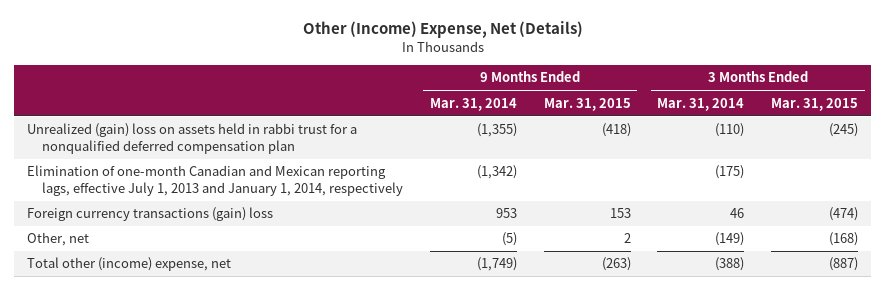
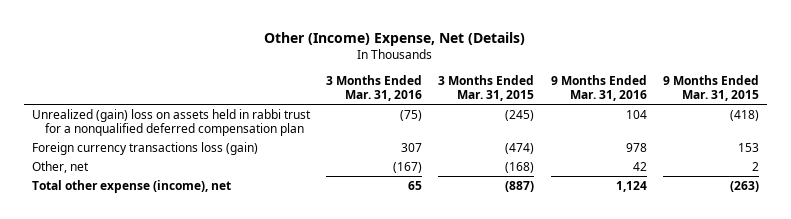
[429,97,517,111] Mar. 31, 2014 -> none
[657,97,745,111] Mar. 31, 2014 -> none
none -> [326,74,423,101] 3 Months Ended Mar. 31, 2016
none -> [550,74,647,101] 9 Months Ended Mar. 31, 2016
[27,165,404,196] Elimination of one-month Canadian and Mexican reporting lags, effective July 1, 2013 and January 1, 2014, respectively -> none
[27,207,274,222] Foreign currency transactions (gain) loss -> [31,141,258,155] Foreign currency transactions loss (gain)
[27,257,232,272] Total other (income) expense, net -> [31,179,231,193] Total other expense (income), net

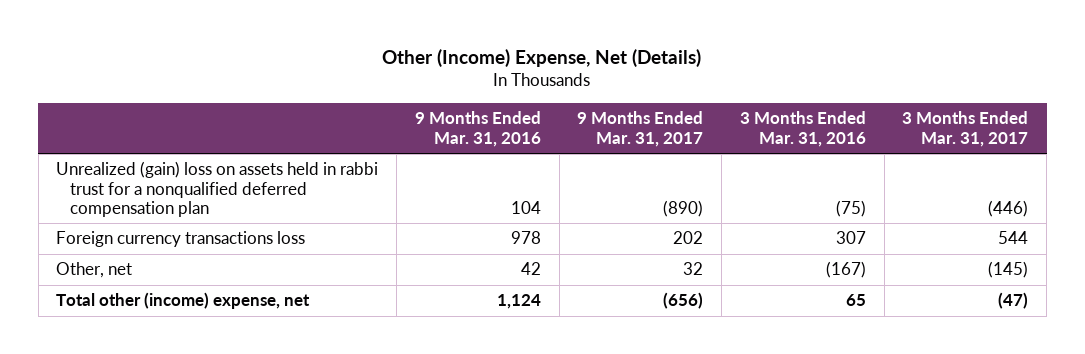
[438,74,535,101] 3 Months Ended Mar. 31, 2015 -> none
[662,74,759,101] 9 Months Ended Mar. 31, 2015 -> none
none -> [577,111,704,147] 9 Months Ended Mar. 31, 2017
none -> [902,111,1029,147] 3 Months Ended Mar. 31, 2017
[31,141,258,155] Foreign currency transactions loss (gain) -> [56,231,306,248] Foreign currency transactions loss
[31,179,231,193] Total other expense (income), net -> [56,292,311,310] Total other (income) expense, net

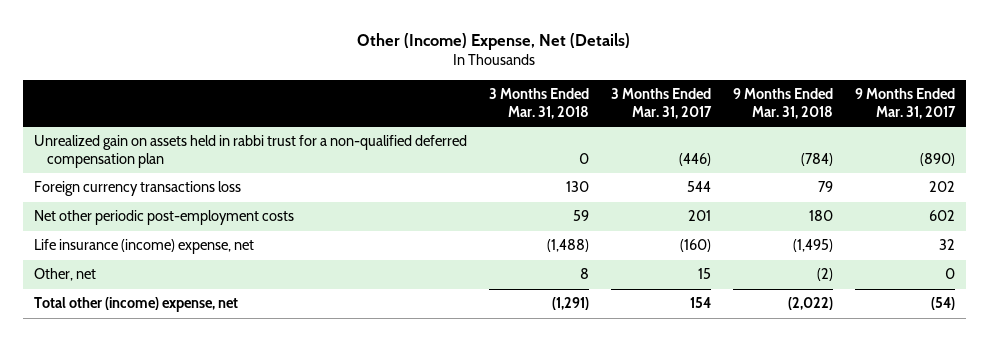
[414,111,541,147] 9 Months Ended Mar. 31, 2016 -> none
[739,111,866,147] 3 Months Ended Mar. 31, 2016 -> none
none -> [488,88,589,120] 3 Months Ended Mar. 31, 2018
none -> [732,88,833,120] 9 Months Ended Mar. 31, 2018
[56,161,379,218] Unrealized (gain) loss on assets held in rabbi trust for a nonqualified deferred compensation plan -> [33,135,467,169] Unrealized gain on assets held in rabbi trust for a non-qualified deferred compensation plan
none -> [33,210,294,226] Net other periodic post-employment costs
none -> [33,239,254,255] Life insurance (income) expense, net
[683,262,704,276] 32 -> [944,268,955,280] 0
[988,261,1029,279] (145) -> [697,268,711,280] 15
[663,292,704,310] (656) -> [930,297,955,311] (54)
[998,292,1029,310] (47) -> [689,297,711,309] 154

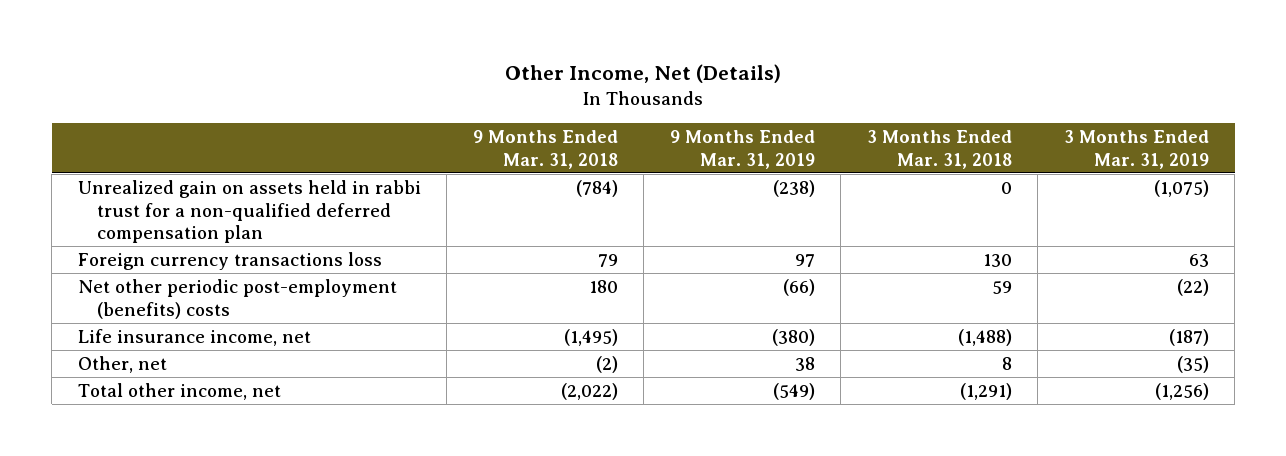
[357,32,631,50] Other (Income) Expense, Net (Details) -> [505,64,782,84] Other Income, Net (Details)
[610,88,712,120] 3 Months Ended Mar. 31, 2017 -> none
[854,88,956,120] 9 Months Ended Mar. 31, 2017 -> none
none -> [669,130,815,169] 9 Months Ended Mar. 31, 2019
none -> [1063,130,1209,169] 3 Months Ended Mar. 31, 2019
[33,210,294,226] Net other periodic post-employment costs -> [77,278,397,319] Net other periodic post-employment (benefits) costs
[33,239,254,255] Life insurance (income) expense, net -> [77,328,311,346] Life insurance income, net
[33,297,238,313] Total other (income) expense, net -> [77,382,281,400] Total other income, net

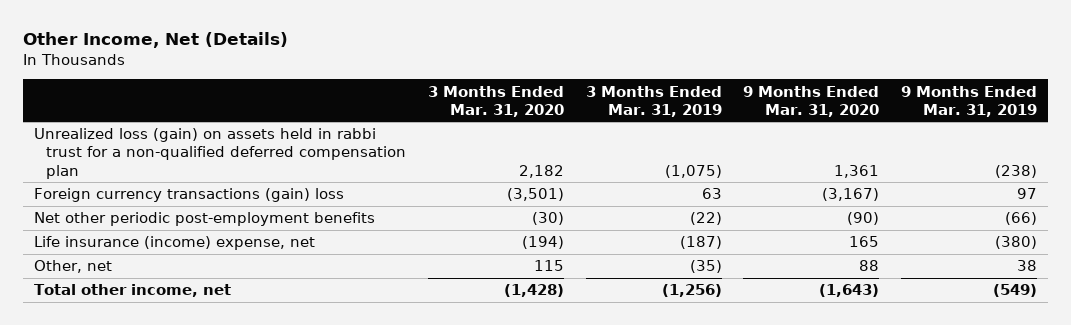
[472,130,618,169] 9 Months Ended Mar. 31, 2018 -> none
[866,130,1012,169] 3 Months Ended Mar. 31, 2018 -> none
none -> [427,85,564,117] 3 Months Ended Mar. 31, 2020
none -> [743,85,880,117] 9 Months Ended Mar. 31, 2020
[77,179,421,244] Unrealized gain on assets held in rabbi trust for a non-qualified deferred compensation plan -> [33,128,407,179] Unrealized loss (gain) on assets held in rabbi trust for a non-qualified deferred compensation plan
[77,251,382,270] Foreign currency transactions loss -> [33,188,344,203] Foreign currency transactions (gain) loss
[77,278,397,319] Net other periodic post-employment (benefits) costs -> [33,212,375,227] Net other periodic post-employment benefits
[77,328,311,346] Life insurance income, net -> [33,236,315,251] Life insurance (income) expense, net

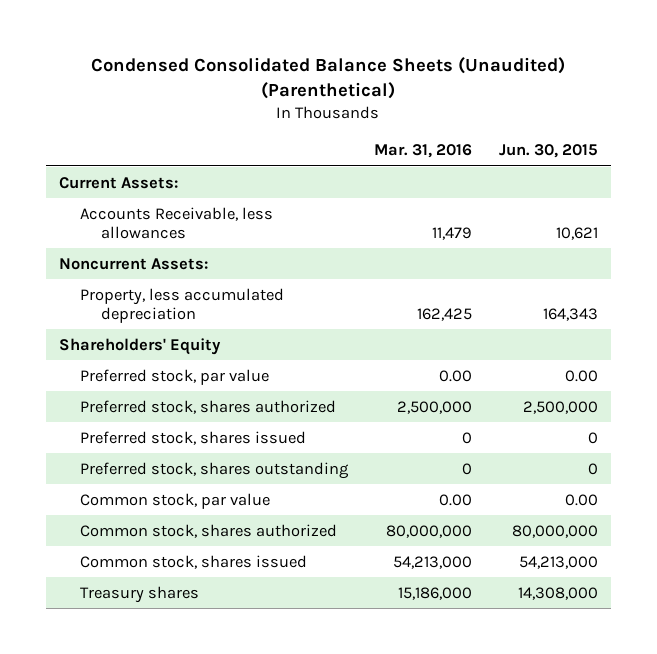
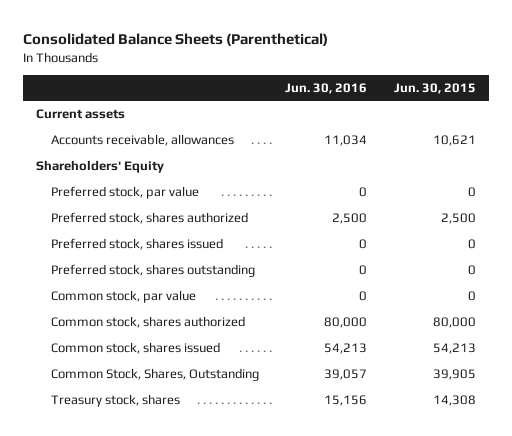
[91,56,566,100] Condensed Consolidated Balance Sheets (Unaudited) (Parenthetical) -> [23,32,329,46] Consolidated Balance Sheets (Parenthetical)
[374,144,473,159] Mar. 31, 2016 -> none
none -> [285,82,368,94] Jun. 30, 2016
[58,257,208,270] Noncurrent Assets: -> none
[79,287,284,323] Property, less accumulated depreciation -> none
[58,176,178,189] Current Assets: -> [36,109,126,120] Current assets
[79,206,273,239] Accounts Receivable, less allowances -> [51,134,235,147] Accounts receivable, allowances
[565,369,599,382] 0.00 -> [467,187,476,198] 0
[523,400,599,414] 2,500,000 -> [440,213,476,225] 2,500
[565,493,599,506] 0.00 -> [467,291,476,302] 0
[512,524,599,538] 80,000,000 -> [432,317,476,329] 80,000
[519,555,599,569] 54,213,000 -> [432,343,476,355] 54,213
none -> [51,368,260,382] Common Stock, Shares, Outstanding
[79,585,199,603] Treasury shares -> [51,394,181,408] Treasury stock, shares
[518,586,599,600] 14,308,000 -> [432,395,476,407] 14,308

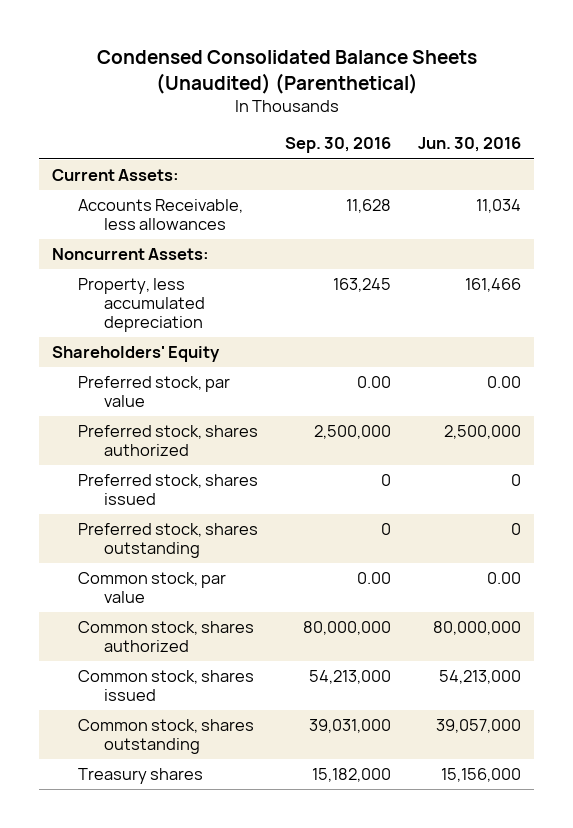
[23,32,329,46] Consolidated Balance Sheets (Parenthetical) -> [96,50,477,94] Condensed Consolidated Balance Sheets (Unaudited) (Parenthetical)
[393,82,476,94] Jun. 30, 2015 -> none
none -> [284,137,391,154] Sep. 30, 2016
[36,109,126,120] Current assets -> [52,169,180,182] Current Assets:
[51,134,235,147] Accounts receivable, allowances -> [77,199,243,231] Accounts Receivable, less allowances
none -> [52,248,210,261] Noncurrent Assets:
none -> [77,278,205,333] Property, less accumulated depreciation
[359,187,368,198] 0 -> [486,376,521,389] 0.00
[332,213,368,225] 2,500 -> [443,425,521,440] 2,500,000
[359,291,368,302] 0 -> [486,572,521,585] 0.00
[324,317,368,329] 80,000 -> [432,621,521,636] 80,000,000
[324,343,368,355] 54,213 -> [438,670,521,685] 54,213,000
[51,368,260,382] Common Stock, Shares, Outstanding -> [77,719,254,755] Common stock, shares outstanding
[324,369,368,381] 39,057 -> [435,719,521,734] 39,057,000
[51,394,181,408] Treasury stock, shares -> [77,768,203,785] Treasury shares
[324,395,368,407] 15,156 -> [440,768,521,783] 15,156,000

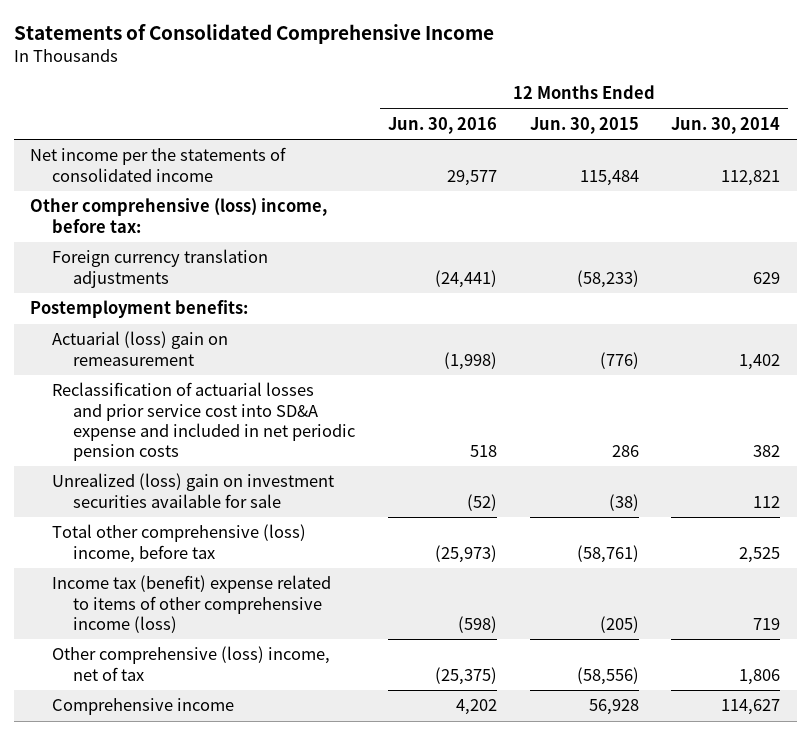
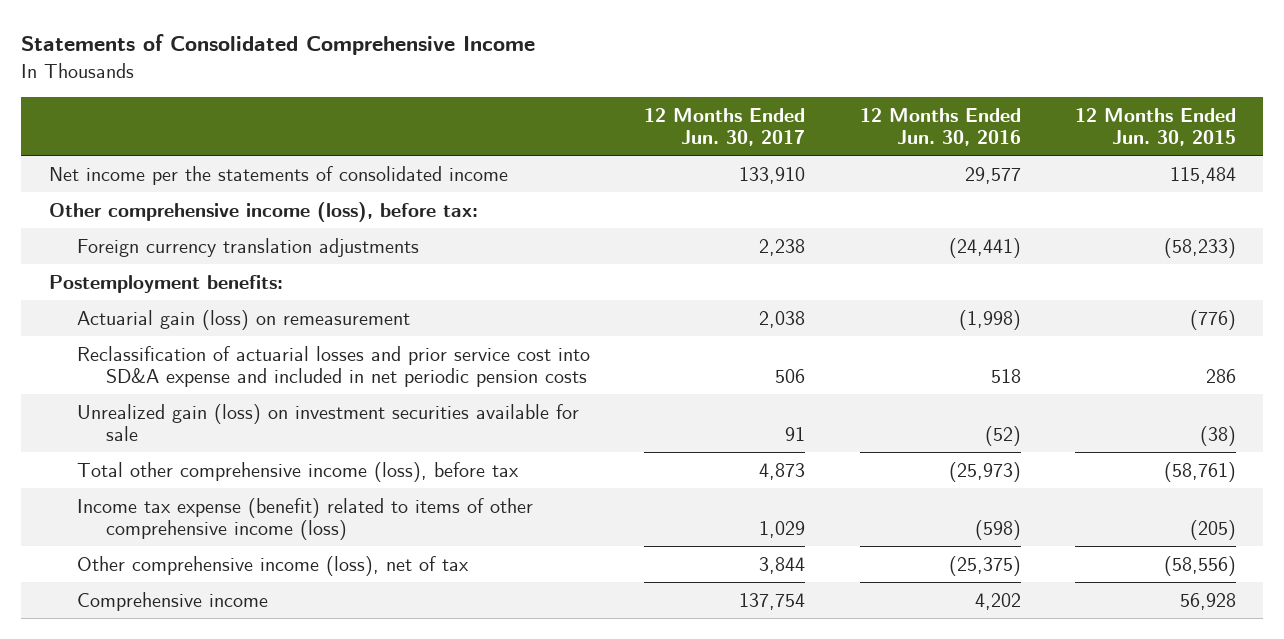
[671,116,781,134] Jun. 30, 2014 -> none
none -> [644,107,806,146] 12 Months Ended Jun. 30, 2017
[30,198,328,233] Other comprehensive (loss) income, before tax: -> [48,201,478,222] Other comprehensive income (loss), before tax:
[51,331,228,366] Actuarial (loss) gain on remeasurement -> [77,309,411,330] Actuarial gain (loss) on remeasurement
[51,473,334,508] Unrealized (loss) gain on investment securities available for sale -> [77,403,580,442] Unrealized gain (loss) on investment securities available for sale
[51,524,306,563] Total other comprehensive (loss) income, before tax -> [77,461,520,482] Total other comprehensive income (loss), before tax
[51,575,331,633] Income tax (benefit) expense related to items of other comprehensive income (loss) -> [77,497,534,541] Income tax expense (benefit) related to items of other comprehensive income (loss)
[51,646,330,681] Other comprehensive (loss) income, net of tax -> [77,555,470,576] Other comprehensive income (loss), net of tax

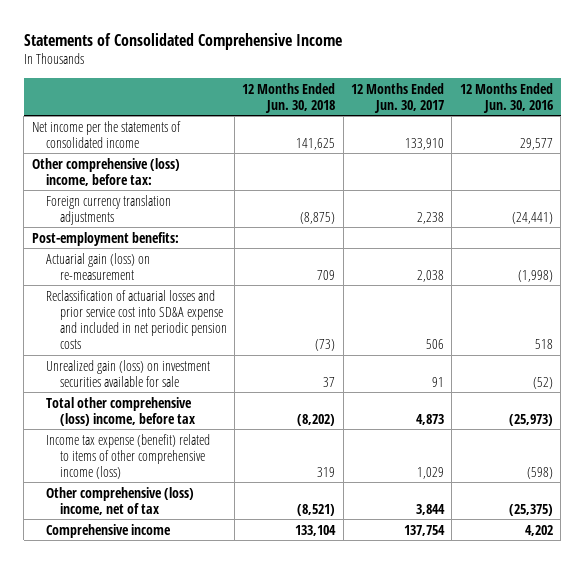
[1074,107,1236,146] 12 Months Ended Jun. 30, 2015 -> none
none -> [242,82,336,113] 12 Months Ended Jun. 30, 2018
[48,201,478,222] Other comprehensive income (loss), before tax: -> [31,157,180,186] Other comprehensive (loss) income, before tax:
[48,274,283,293] Postemployment benefits: -> [31,231,179,246] Post-employment benefits:
[77,309,411,330] Actuarial gain (loss) on remeasurement -> [45,252,150,280] Actuarial gain (loss) on re-measurement
[77,461,520,482] Total other comprehensive income (loss), before tax -> [45,396,195,426] Total other comprehensive (loss) income, before tax
[77,555,470,576] Other comprehensive income (loss), net of tax -> [45,486,194,515] Other comprehensive (loss) income, net of tax

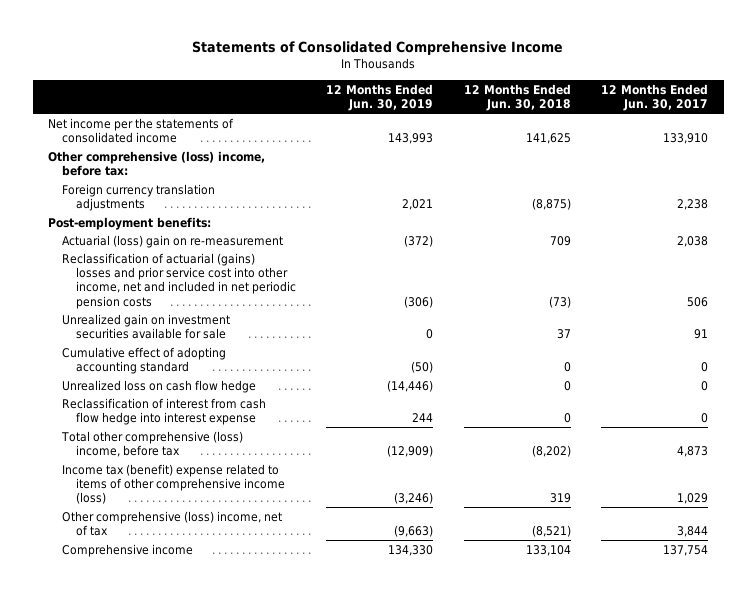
[459,82,553,113] 12 Months Ended Jun. 30, 2016 -> none
none -> [326,84,434,112] 12 Months Ended Jun. 30, 2019
[45,252,150,280] Actuarial gain (loss) on re-measurement -> [61,234,283,248] Actuarial (loss) gain on re-measurement
[45,289,227,349] Reclassification of actuarial losses and prior service cost into SD&A expense and included in net periodic pension costs -> [61,252,296,309] Reclassification of actuarial (gains) losses and prior service cost into other income, net and included in net periodic pension costs
[45,359,210,387] Unrealized gain (loss) on investment securities available for sale -> [61,313,230,339] Unrealized gain on investment securities available for sale
none -> [61,346,226,374] Cumulative effect of adopting accounting standard
none -> [61,379,256,393] Unrealized loss on cash flow hedge
none -> [61,397,266,425] Reclassification of interest from cash flow hedge into interest expense
[45,433,210,479] Income tax expense (benefit) related to items of other comprehensive income (loss) -> [61,463,285,505] Income tax (benefit) expense related to items of other comprehensive income (loss)

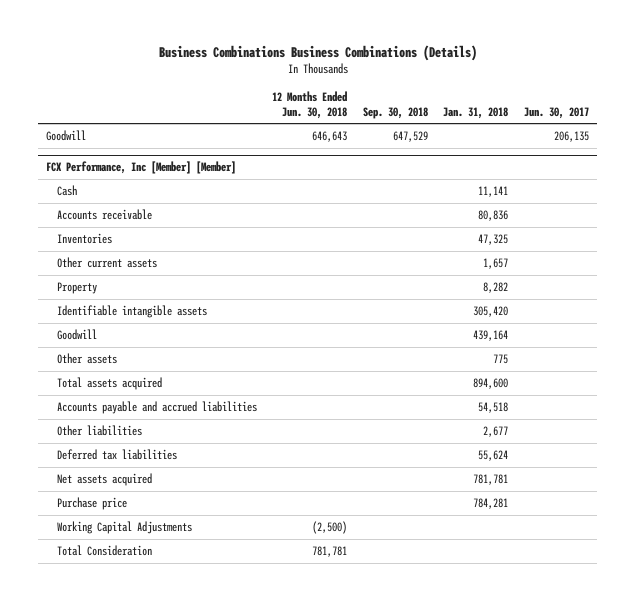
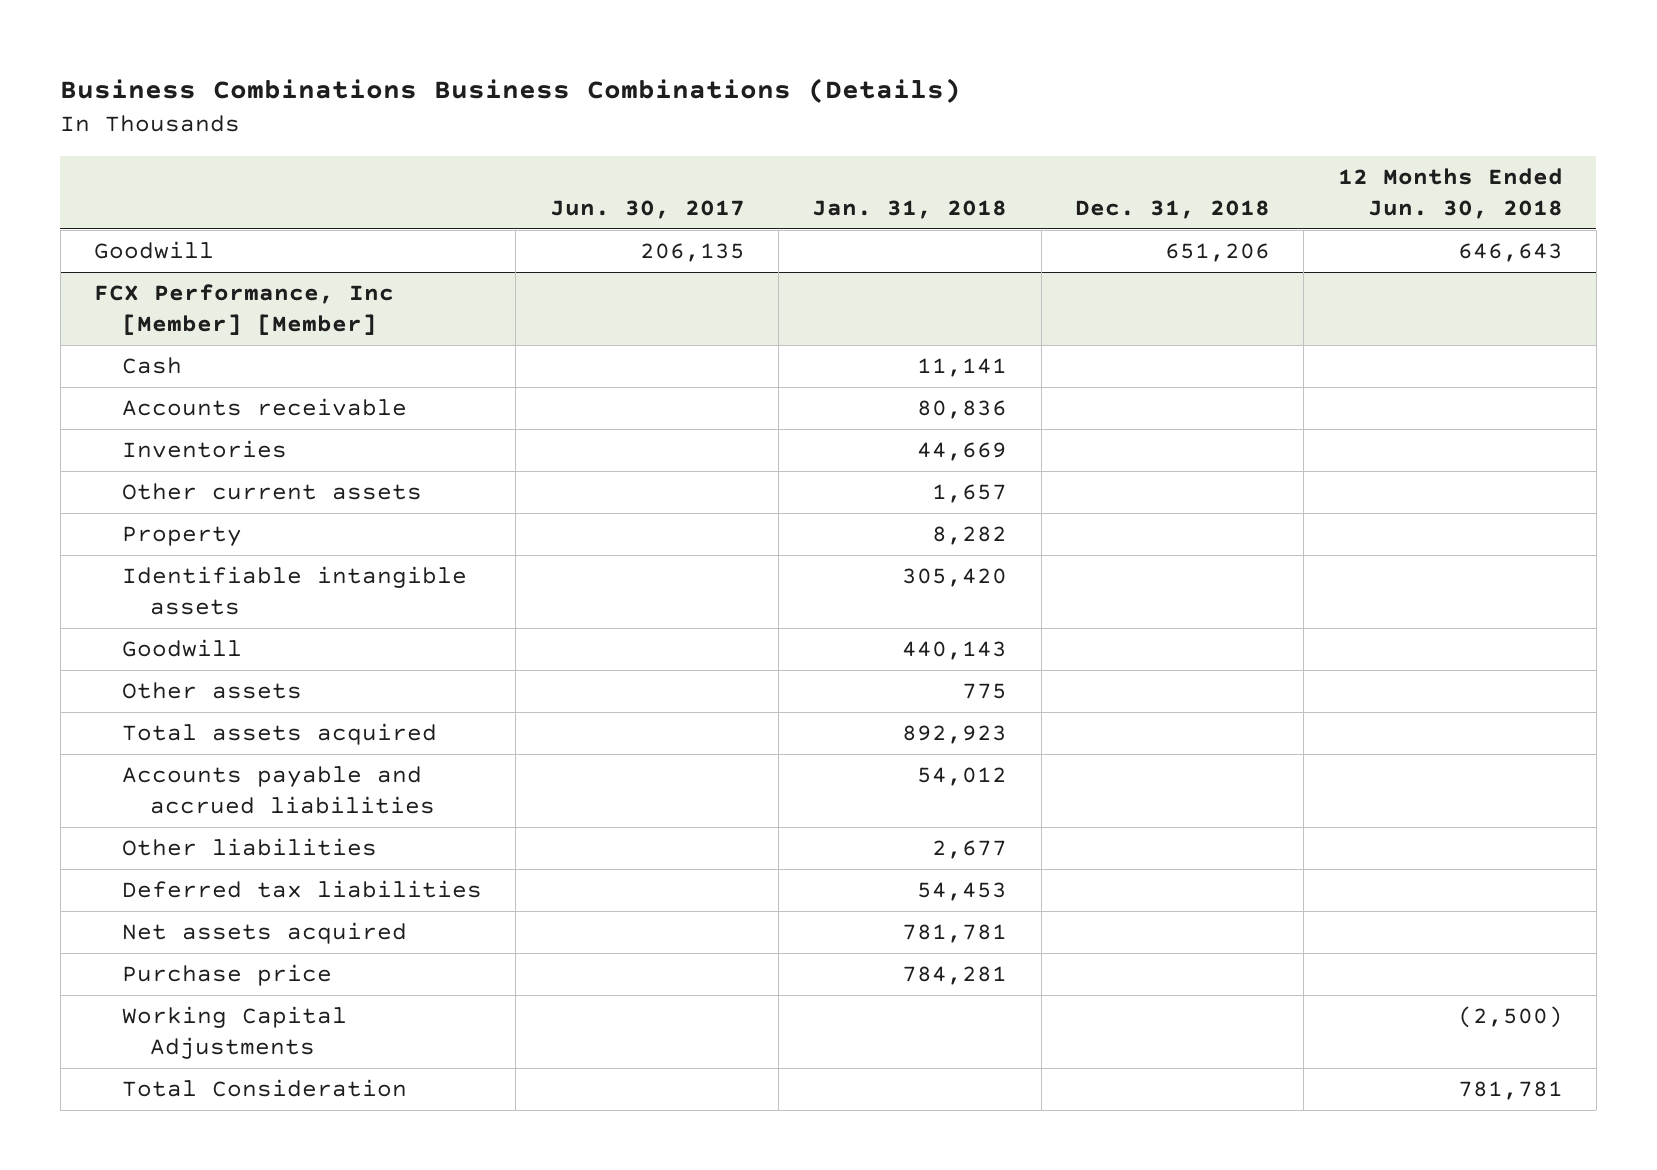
[362,106,428,119] Sep. 30, 2018 -> none
none -> [1074,200,1270,220] Dec. 31, 2018
[478,234,509,246] 47,325 -> [917,442,1008,462] 44,669
[473,330,509,342] 439,164 -> [902,641,1008,661] 440,143
[473,378,509,390] 894,600 -> [902,725,1008,745] 892,923
[478,402,509,414] 54,518 -> [917,767,1008,787] 54,012
[478,450,509,462] 55,624 -> [917,882,1008,902] 54,453

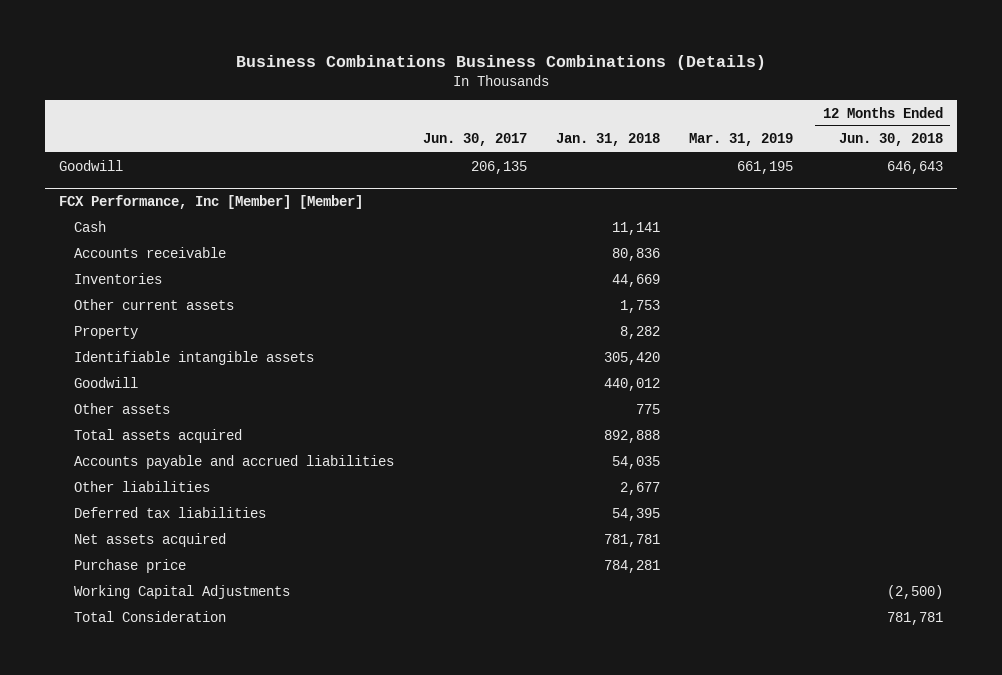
[1074,200,1270,220] Dec. 31, 2018 -> none
none -> [689,133,794,147] Mar. 31, 2019
[932,484,1008,504] 1,657 -> [620,299,661,313] 1,753
[902,641,1008,661] 440,143 -> [604,377,661,391] 440,012
[902,725,1008,745] 892,923 -> [604,429,661,443] 892,888
[917,767,1008,787] 54,012 -> [612,455,661,469] 54,035
[917,882,1008,902] 54,453 -> [612,507,661,521] 54,395

